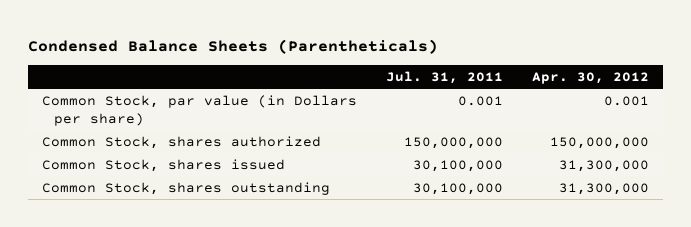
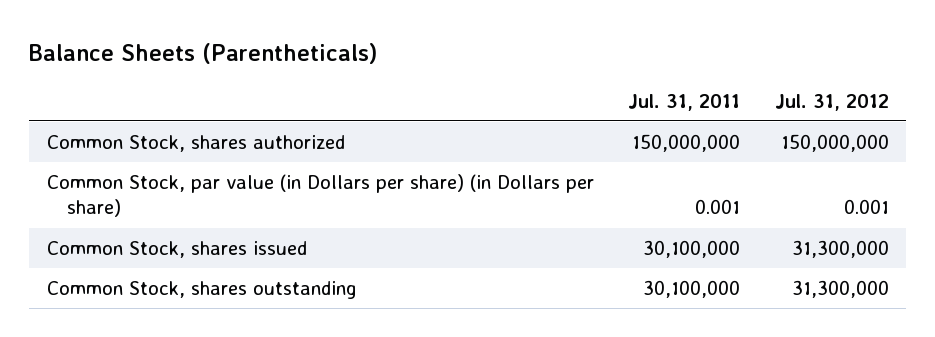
[28,38,439,54] Condensed Balance Sheets (Parentheticals) -> [29,42,378,64] Balance Sheets (Parentheticals)
[531,71,649,84] Apr. 30, 2012 -> none
none -> [774,93,889,111] Jul. 31, 2012
[42,94,358,126] Common Stock, par value (in Dollars per share) -> none
none -> [46,173,594,218] Common Stock, par value (in Dollars per share) (in Dollars per share)

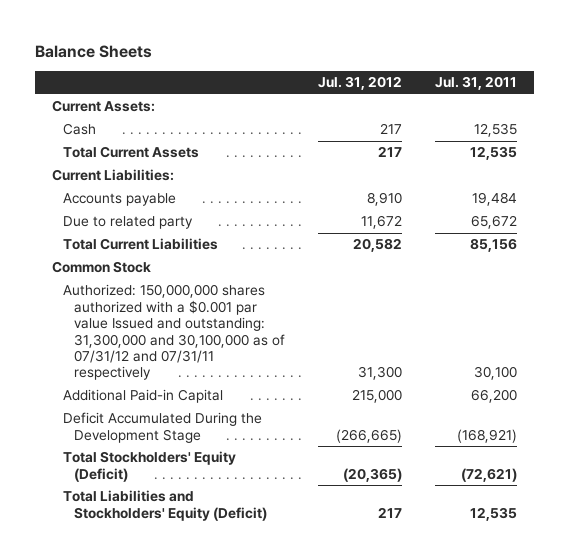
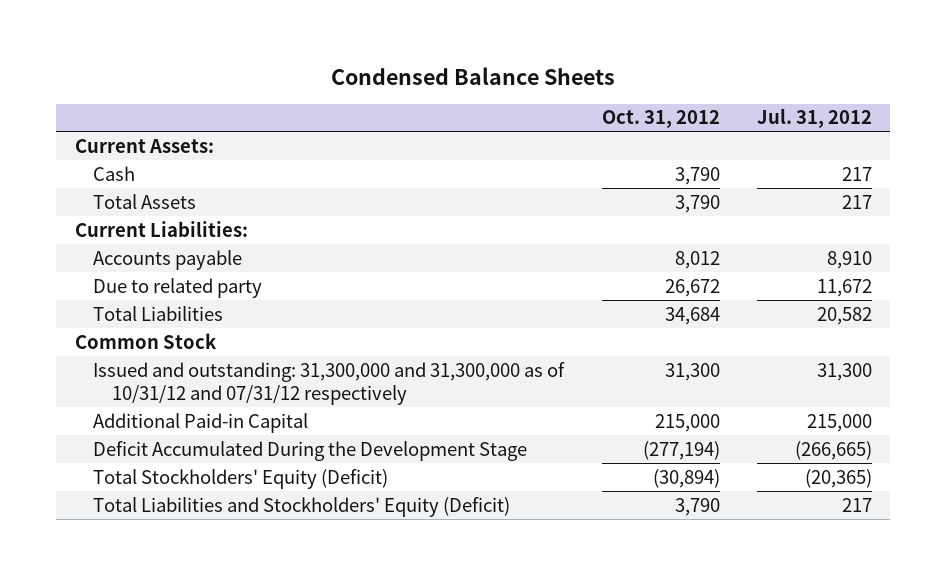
[34,44,152,58] Balance Sheets -> [331,67,616,86] Condensed Balance Sheets
[435,76,518,91] Jul. 31, 2011 -> none
none -> [601,110,720,129] Oct. 31, 2012
[62,146,199,159] Total Current Assets -> [93,193,197,209] Total Assets
[62,238,218,251] Total Current Liabilities -> [93,305,224,321] Total Liabilities
[62,284,285,381] Authorized: 150,000,000 shares authorized with a $0.001 par value Issued and outstanding: 31,300,000 and 30,100,000 as of 07/31/12 and 07/31/11 respectively -> [93,361,566,405] Issued and outstanding: 31,300,000 and 31,300,000 as of 10/31/12 and 07/31/12 respectively

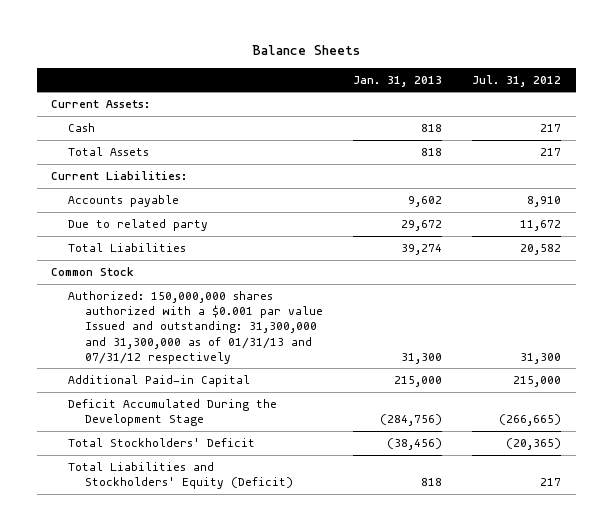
[331,67,616,86] Condensed Balance Sheets -> [252,45,361,56] Balance Sheets
[601,110,720,129] Oct. 31, 2012 -> none
none -> [352,75,442,87] Jan. 31, 2013
[93,361,566,405] Issued and outstanding: 31,300,000 and 31,300,000 as of 10/31/12 and 07/31/12 respectively -> [68,290,324,364] Authorized: 150,000,000 shares authorized with a $0.001 par value Issued and outstanding: 31,300,000 and 31,300,000 as of 01/31/13 and 07/31/12 respectively
[93,468,389,489] Total Stockholders' Equity (Deficit) -> [68,437,256,447] Total Stockholders' Deficit

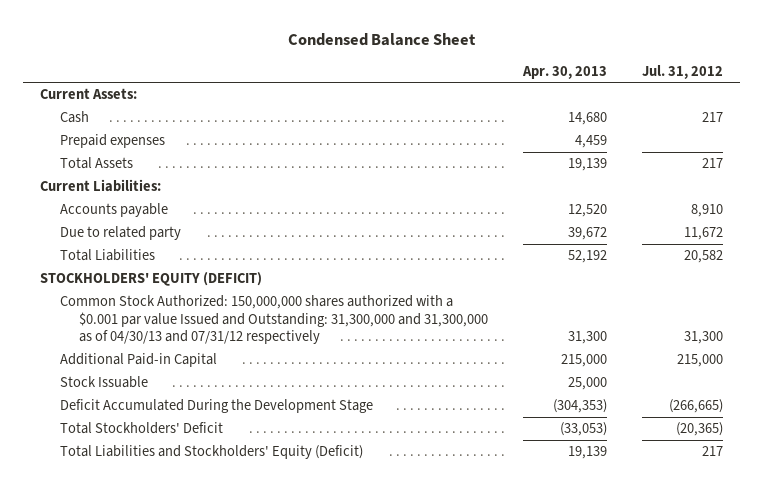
[252,45,361,56] Balance Sheets -> [287,33,476,47] Condensed Balance Sheet
[352,75,442,87] Jan. 31, 2013 -> none
none -> [521,65,607,79] Apr. 30, 2013
none -> [59,134,165,149] Prepaid expenses
[51,266,135,276] Common Stock -> none
none -> [40,272,263,287] STOCKHOLDERS' EQUITY (DEFICIT)
[68,290,324,364] Authorized: 150,000,000 shares authorized with a $0.001 par value Issued and outstanding: 31,300,000 and 31,300,000 as of 01/31/13 and 07/31/12 respectively -> [59,295,488,344] Common Stock Authorized: 150,000,000 shares authorized with a $0.001 par value Issued and Outstanding: 31,300,000 and 31,300,000 as of 04/30/13 and 07/31/12 respectively
none -> [59,376,148,389] Stock Issuable

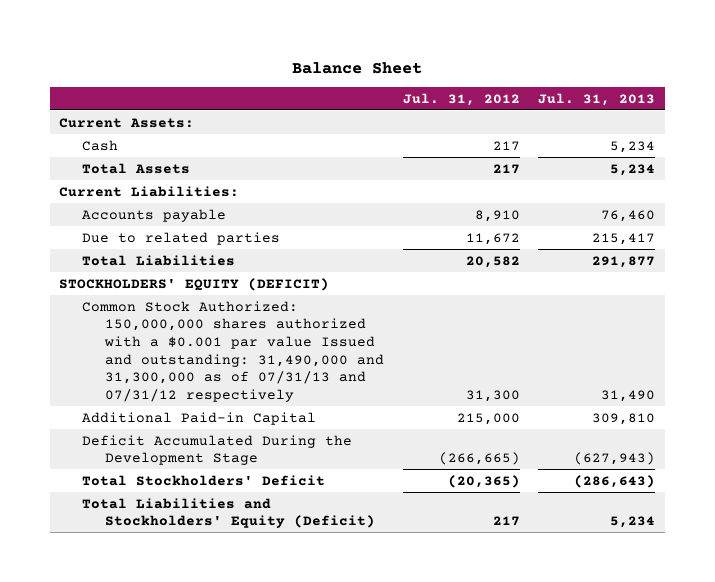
[287,33,476,47] Condensed Balance Sheet -> [292,61,423,74] Balance Sheet
[521,65,607,79] Apr. 30, 2013 -> none
none -> [538,92,656,106] Jul. 31, 2013
[59,134,165,149] Prepaid expenses -> none
[59,226,181,241] Due to related party -> [82,231,281,245] Due to related parties
[59,295,488,344] Common Stock Authorized: 150,000,000 shares authorized with a $0.001 par value Issued and Outstanding: 31,300,000 and 31,300,000 as of 04/30/13 and 07/31/12 respectively -> [82,300,385,403] Common Stock Authorized: 150,000,000 shares authorized with a $0.001 par value Issued and outstanding: 31,490,000 and 31,300,000 as of 07/31/13 and 07/31/12 respectively
[59,376,148,389] Stock Issuable -> none

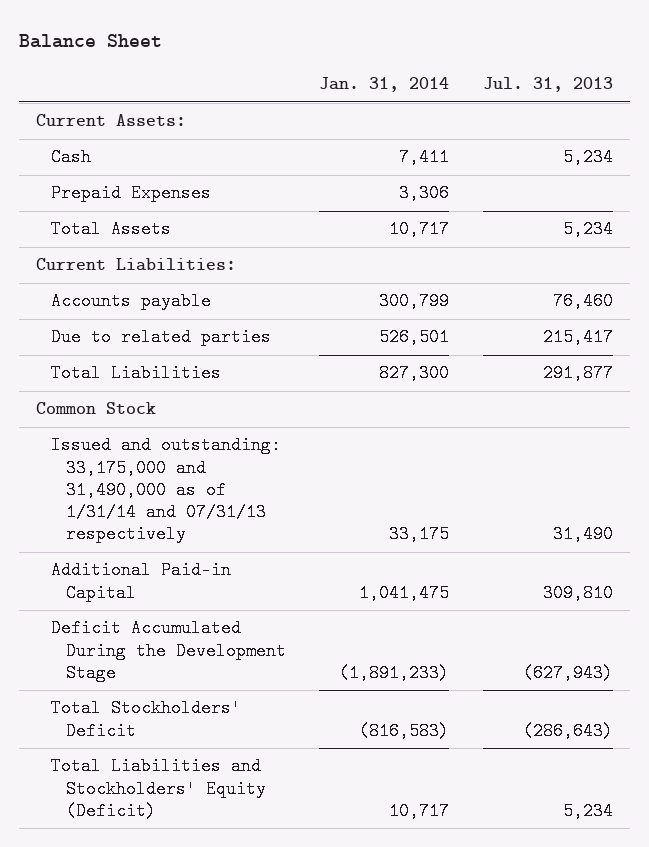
[402,92,520,106] Jul. 31, 2012 -> none
none -> [319,77,450,93] Jan. 31, 2014
none -> [50,184,211,203] Prepaid Expenses
[59,277,330,291] STOCKHOLDERS' EQUITY (DEFICIT) -> none
none -> [35,402,156,415] Common Stock
[82,300,385,403] Common Stock Authorized: 150,000,000 shares authorized with a $0.001 par value Issued and outstanding: 31,490,000 and 31,300,000 as of 07/31/13 and 07/31/12 respectively -> [50,436,281,544] Issued and outstanding: 33,175,000 and 31,490,000 as of 1/31/14 and 07/31/13 respectively

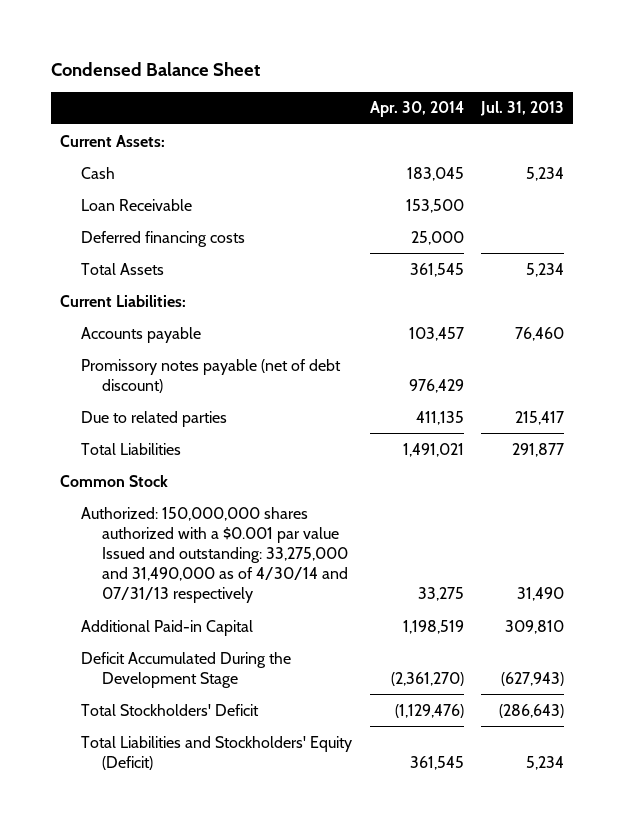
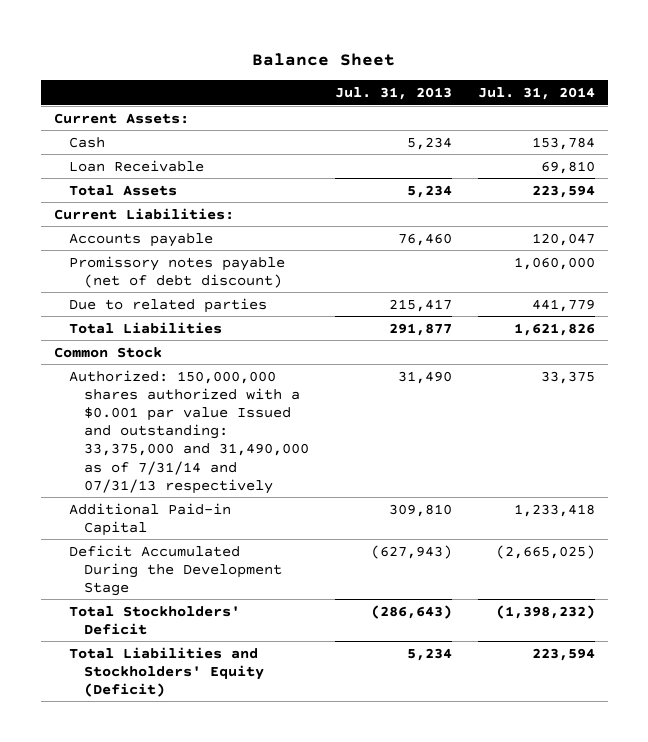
[50,61,260,76] Condensed Balance Sheet -> [252,52,396,66] Balance Sheet
[369,101,464,118] Apr. 30, 2014 -> none
none -> [477,87,595,101] Jul. 31, 2014
[80,230,245,247] Deferred financing costs -> none
[80,506,348,604] Authorized: 150,000,000 shares authorized with a $0.001 par value Issued and outstanding: 33,275,000 and 31,490,000 as of 4/30/14 and 07/31/13 respectively -> [68,369,309,494] Authorized: 150,000,000 shares authorized with a $0.001 par value Issued and outstanding: 33,375,000 and 31,490,000 as of 7/31/14 and 07/31/13 respectively

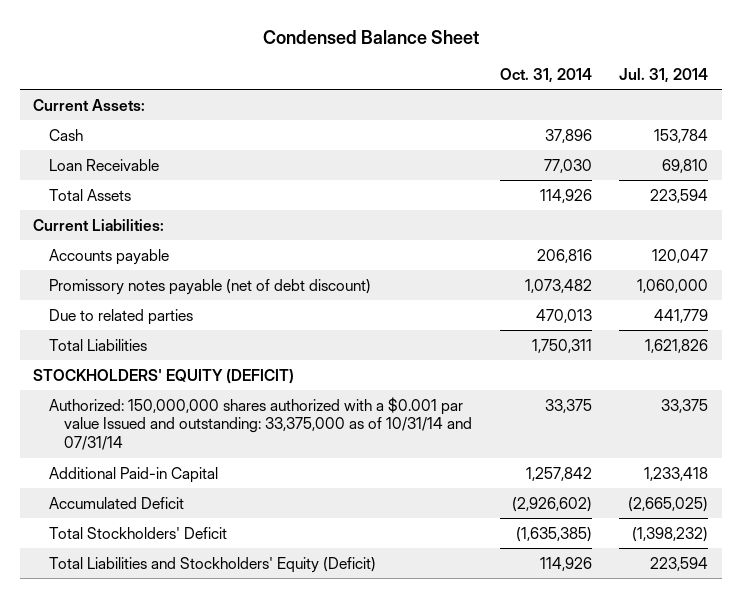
[252,52,396,66] Balance Sheet -> [262,29,479,44] Condensed Balance Sheet
[334,87,452,101] Jul. 31, 2013 -> none
none -> [499,68,592,84] Oct. 31, 2014
[53,346,162,358] Common Stock -> none
none -> [33,368,295,384] STOCKHOLDERS' EQUITY (DEFICIT)
[68,369,309,494] Authorized: 150,000,000 shares authorized with a $0.001 par value Issued and outstanding: 33,375,000 and 31,490,000 as of 7/31/14 and 07/31/13 respectively -> [48,396,473,451] Authorized: 150,000,000 shares authorized with a $0.001 par value Issued and outstanding: 33,375,000 as of 10/31/14 and 07/31/14
[68,544,282,597] Deficit Accumulated During the Development Stage -> [48,496,184,509] Accumulated Deficit

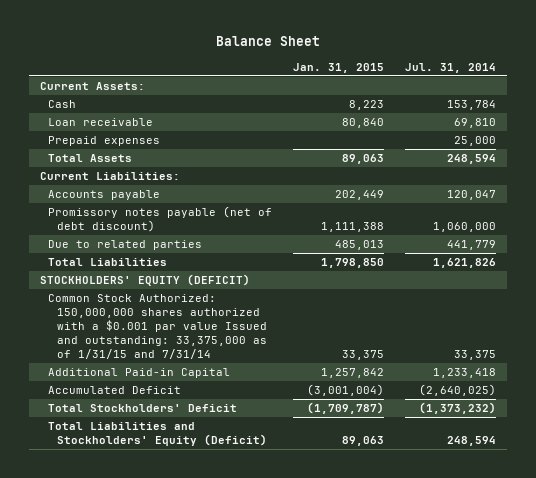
[262,29,479,44] Condensed Balance Sheet -> [216,36,321,47] Balance Sheet
[499,68,592,84] Oct. 31, 2014 -> none
none -> [293,62,385,73] Jan. 31, 2015
[48,158,159,171] Loan Receivable -> [48,118,154,127] Loan receivable
none -> [48,136,161,147] Prepaid expenses
[649,188,708,203] 223,594 -> [447,154,497,165] 248,594
[48,396,473,451] Authorized: 150,000,000 shares authorized with a $0.001 par value Issued and outstanding: 33,375,000 as of 10/31/14 and 07/31/14 -> [48,294,268,359] Common Stock Authorized: 150,000,000 shares authorized with a $0.001 par value Issued and outstanding: 33,375,000 as of 1/31/15 and 7/31/14
[627,496,708,512] (2,665,025) -> [419,384,497,397] (2,640,025)
[631,526,708,542] (1,398,232) -> [419,402,497,415] (1,373,232)
[649,556,708,571] 223,594 -> [447,436,497,447] 248,594

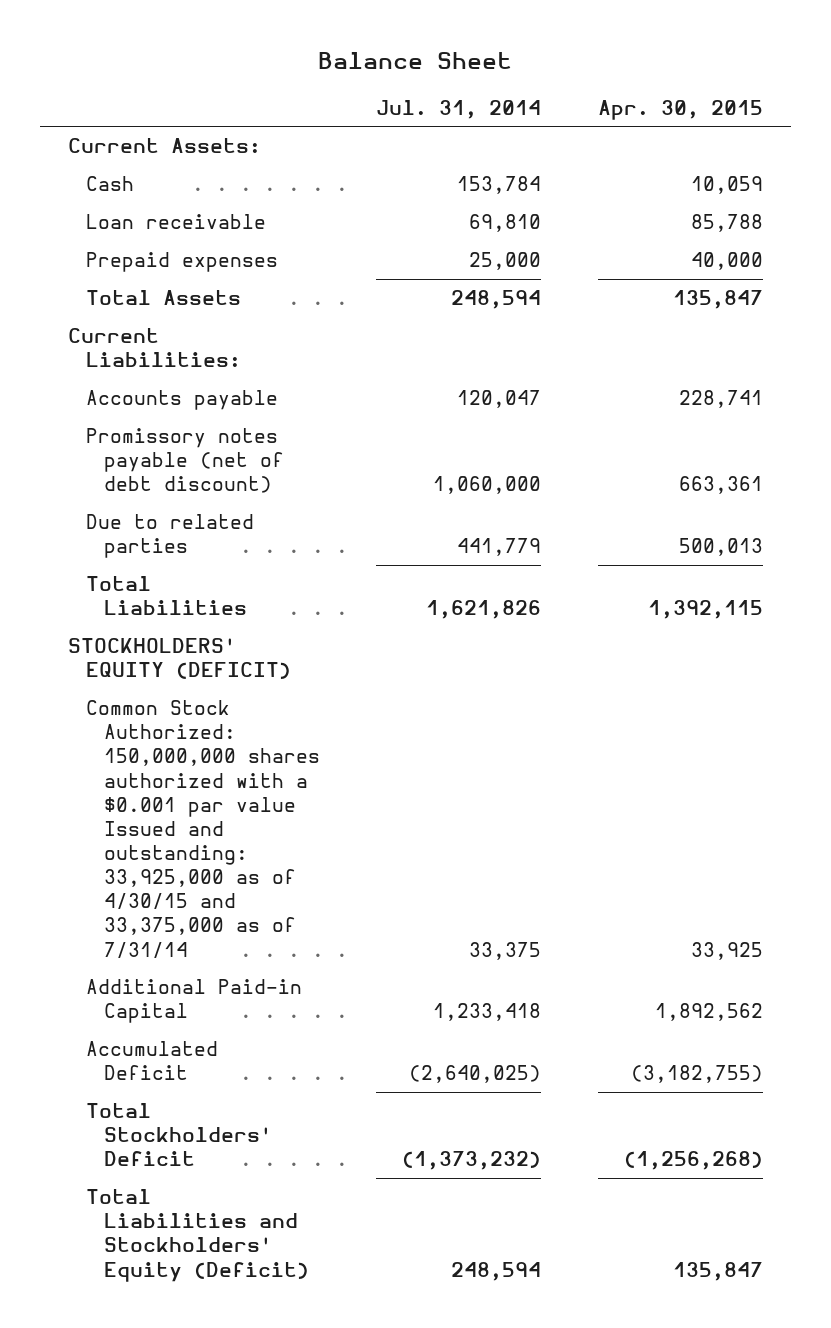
[293,62,385,73] Jan. 31, 2015 -> none
none -> [597,99,763,120] Apr. 30, 2015
[48,294,268,359] Common Stock Authorized: 150,000,000 shares authorized with a $0.001 par value Issued and outstanding: 33,375,000 as of 1/31/15 and 7/31/14 -> [85,700,320,958] Common Stock Authorized: 150,000,000 shares authorized with a $0.001 par value Issued and outstanding: 33,925,000 as of 4/30/15 and 33,375,000 as of 7/31/14

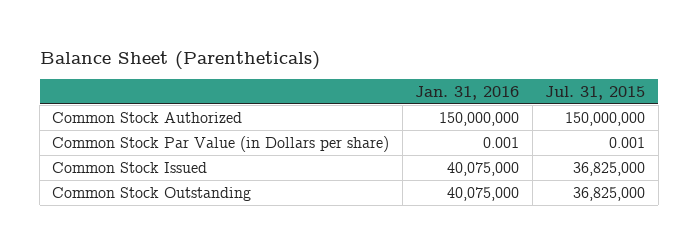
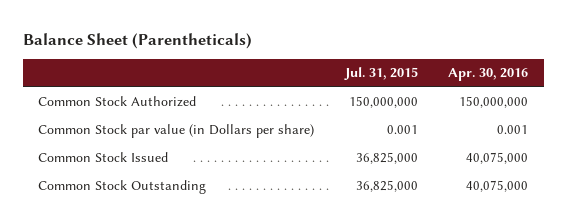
[415,85,520,100] Jan. 31, 2016 -> none
none -> [448,68,529,82] Apr. 30, 2016
[52,135,390,152] Common Stock Par Value (in Dollars per share) -> [38,124,315,139] Common Stock par value (in Dollars per share)

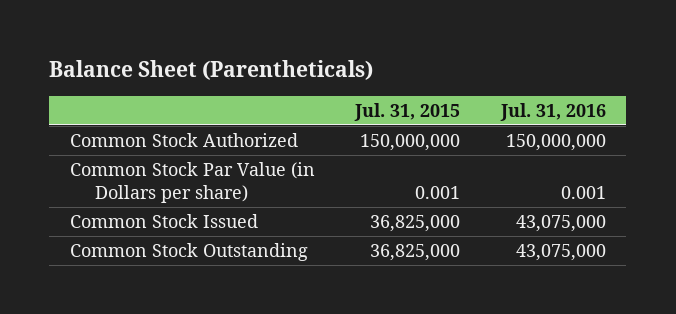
[448,68,529,82] Apr. 30, 2016 -> none
none -> [500,102,607,121] Jul. 31, 2016
[38,124,315,139] Common Stock par value (in Dollars per share) -> [69,162,315,204] Common Stock Par Value (in Dollars per share)

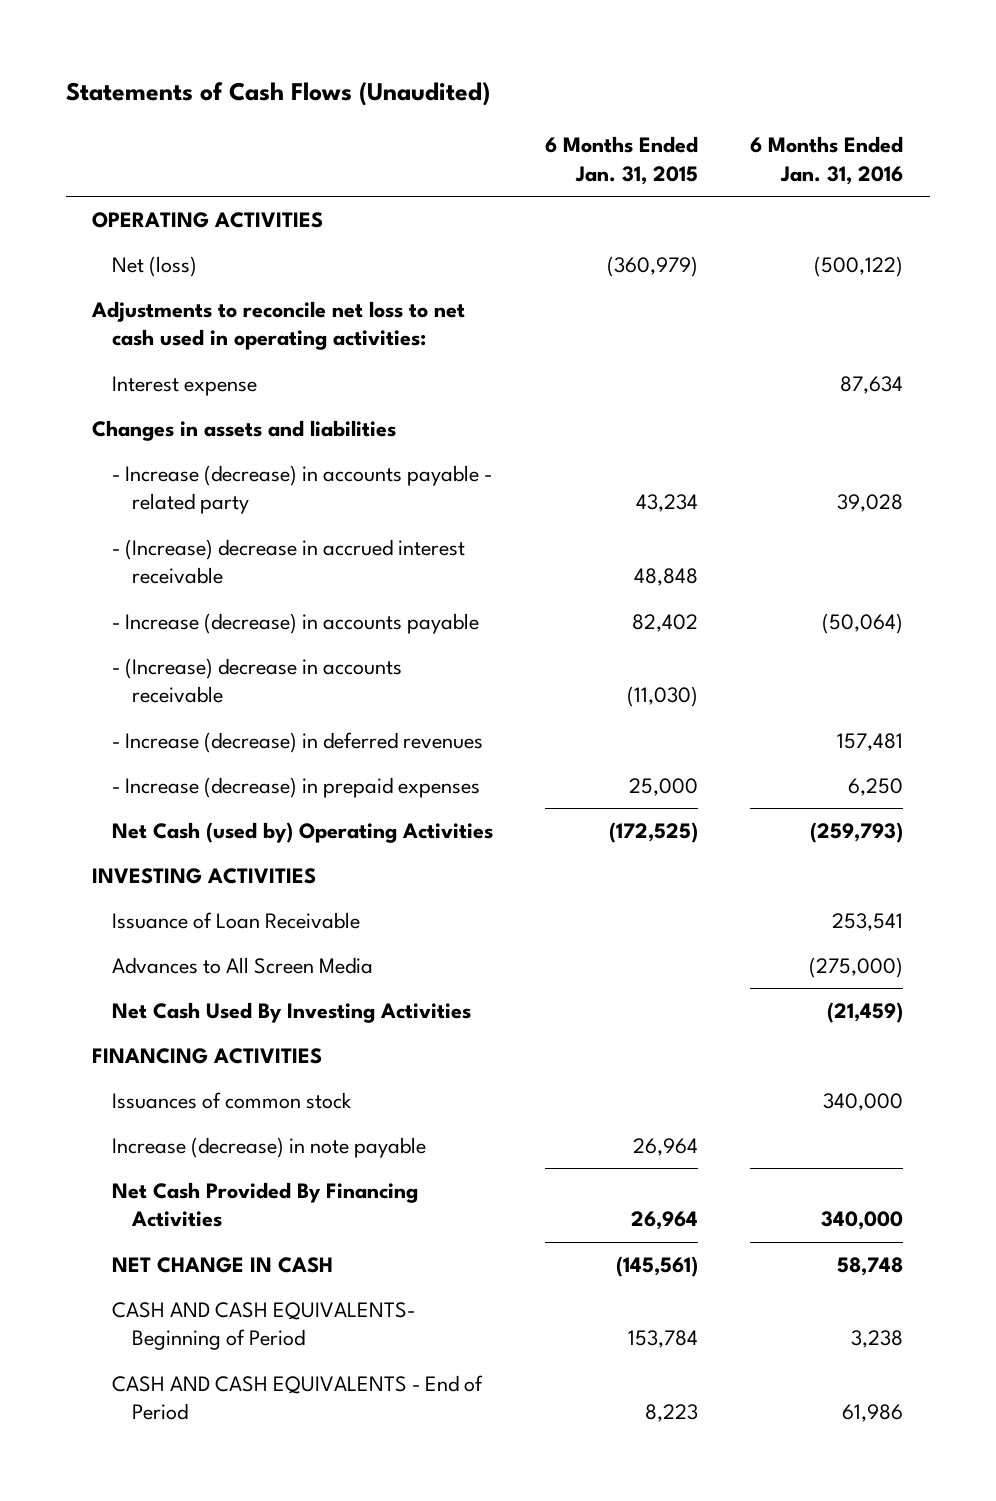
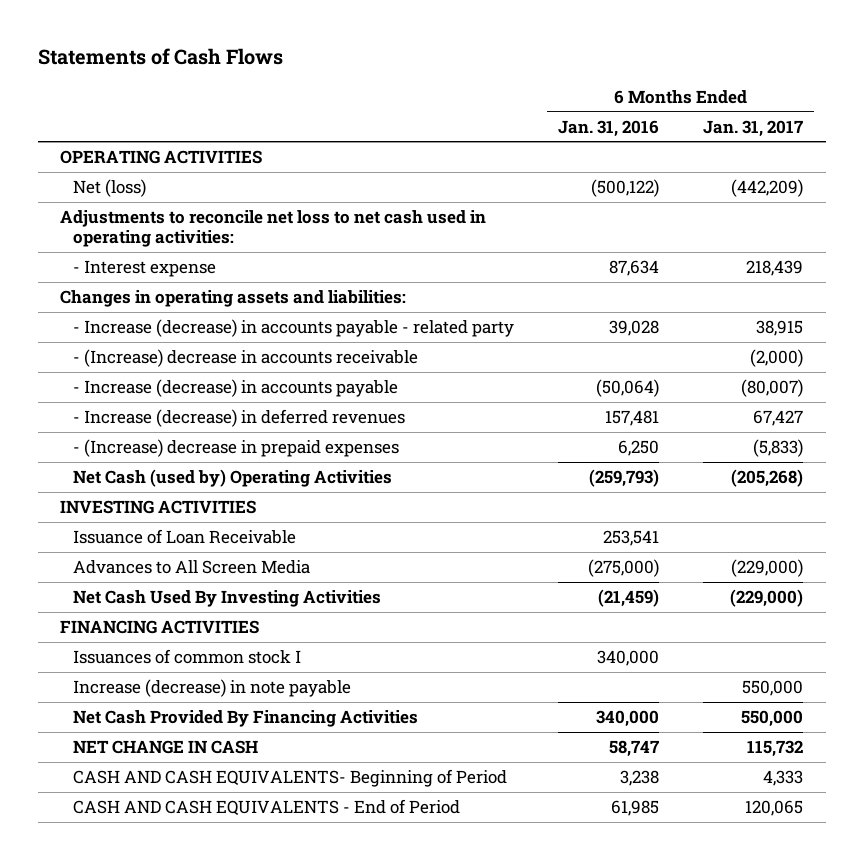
[66,82,491,107] Statements of Cash Flows (Unaudited) -> [37,48,283,66] Statements of Cash Flows
[545,136,699,186] 6 Months Ended Jan. 31, 2015 -> none
none -> [703,119,804,137] Jan. 31, 2017
[112,375,258,396] Interest expense -> [73,260,217,278] - Interest expense
[92,419,397,441] Changes in assets and liabilities -> [59,290,406,308] Changes in operating assets and liabilities:
[112,538,466,585] - (Increase) decrease in accrued interest receivable -> none
[112,612,480,634] - Increase (decrease) in accounts payable -> [73,379,399,398] - Increase (decrease) in accounts payable
[112,776,481,798] - Increase (decrease) in prepaid expenses -> [73,439,400,458] - (Increase) decrease in prepaid expenses
[112,1091,353,1109] Issuances of common stock -> [73,649,302,665] Issuances of common stock I
[837,1256,904,1276] 58,748 -> [609,740,660,758] 58,747
[842,1404,904,1423] 61,986 -> [611,800,660,817] 61,985

